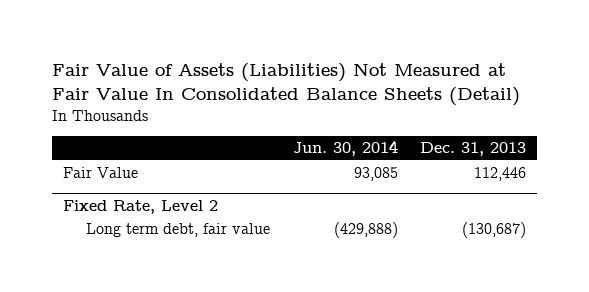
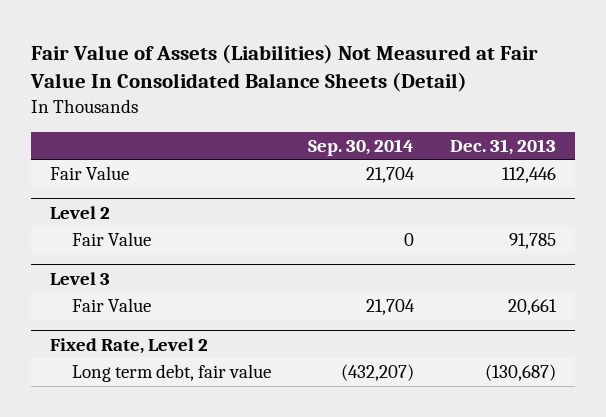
[292,140,398,157] Jun. 30, 2014 -> none
none -> [307,138,414,156] Sep. 30, 2014
none -> [49,205,110,219] Level 2
none -> [71,232,151,247] Fair Value
none -> [49,271,110,285] Level 3
none -> [71,298,151,313] Fair Value

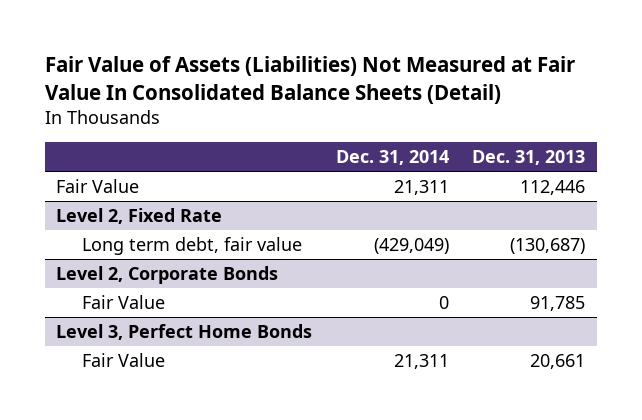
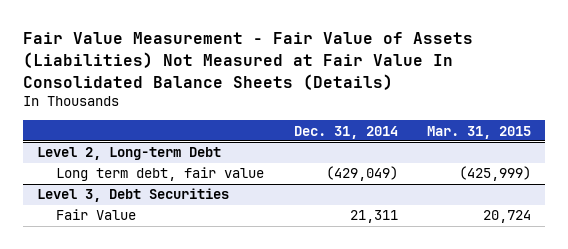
[44,56,575,105] Fair Value of Assets (Liabilities) Not Measured at Fair Value In Consolidated Balance Sheets (Detail) -> [22,32,473,90] Fair Value Measurement - Fair Value of Assets (Liabilities) Not Measured at Fair Value In Consolidated Balance Sheets (Details)
[472,150,586,166] Dec. 31, 2013 -> none
none -> [426,125,531,139] Mar. 31, 2015
[56,178,140,193] Fair Value -> none
[56,207,223,224] Level 2, Fixed Rate -> none
none -> [37,147,222,161] Level 2, Long-term Debt
[56,265,279,284] Level 2, Corporate Bonds -> none
[82,294,166,309] Fair Value -> none
[56,323,313,340] Level 3, Perfect Home Bonds -> none
none -> [37,188,230,203] Level 3, Debt Securities

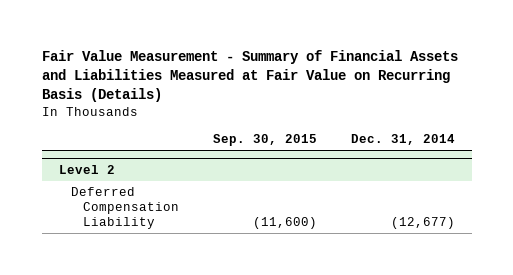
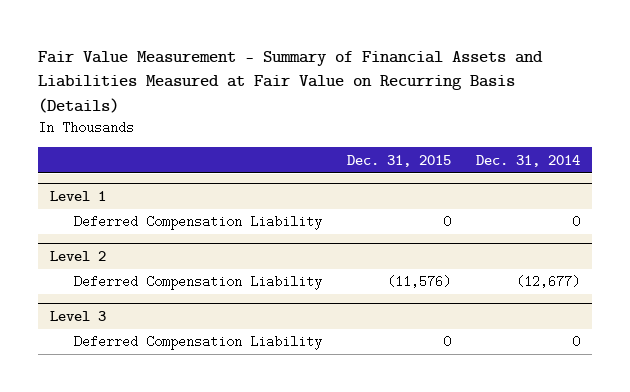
[212,134,317,147] Sep. 30, 2015 -> none
none -> [347,154,452,167] Dec. 31, 2015
none -> [50,190,107,201] Level 1
none -> [74,215,323,231] Deferred Compensation Liability
none -> [50,310,107,321] Level 3
none -> [74,335,323,351] Deferred Compensation Liability

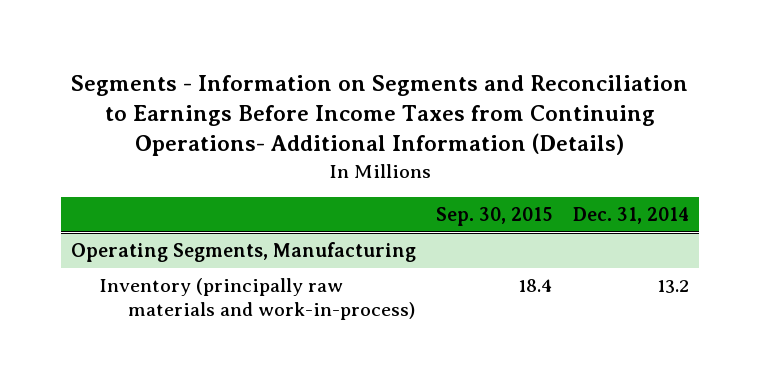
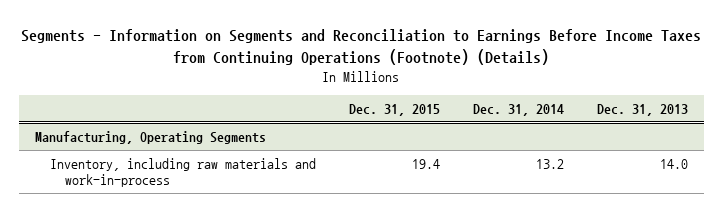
[71,75,689,157] Segments - Information on Segments and Reconciliation to Earnings Before Income Taxes from Continuing Operations- Additional Information (Details) -> [21,29,702,66] Segments - Information on Segments and Reconciliation to Earnings Before Income Taxes from Continuing Operations (Footnote) (Details)
[436,207,554,227] Sep. 30, 2015 -> none
none -> [349,103,441,116] Dec. 31, 2015
none -> [596,103,688,116] Dec. 31, 2013
[70,242,416,263] Operating Segments, Manufacturing -> [35,130,267,144] Manufacturing, Operating Segments
[99,278,415,321] Inventory (principally raw materials and work-in-process) -> [50,157,317,188] Inventory, including raw materials and work-in-process

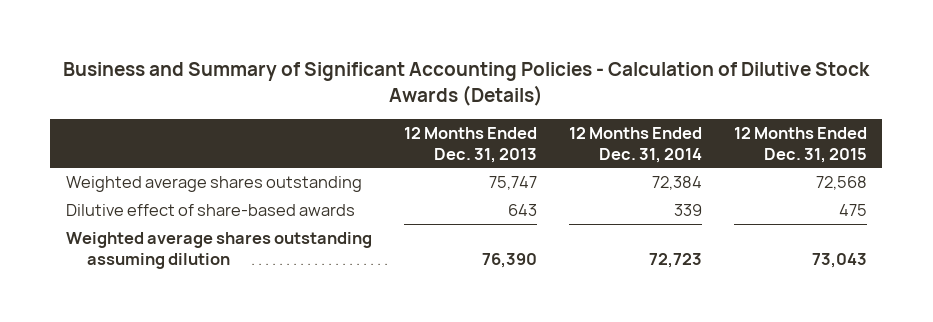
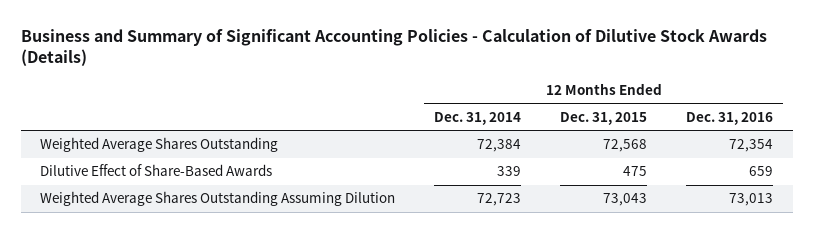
[404,126,538,163] 12 Months Ended Dec. 31, 2013 -> none
none -> [686,111,774,125] Dec. 31, 2016
[66,175,363,192] Weighted average shares outstanding -> [40,137,279,153] Weighted Average Shares Outstanding
[66,203,356,216] Dilutive effect of share-based awards -> [40,164,273,177] Dilutive Effect of Share-Based Awards
[66,231,373,269] Weighted average shares outstanding assuming dilution -> [40,191,396,207] Weighted Average Shares Outstanding Assuming Dilution

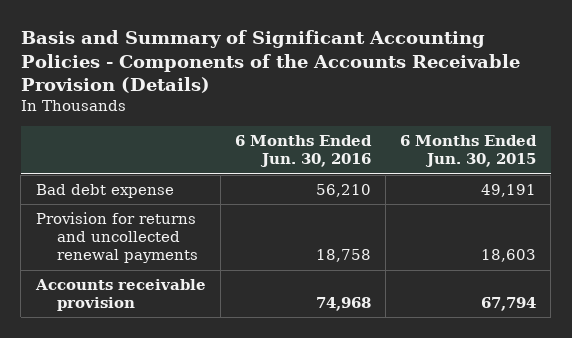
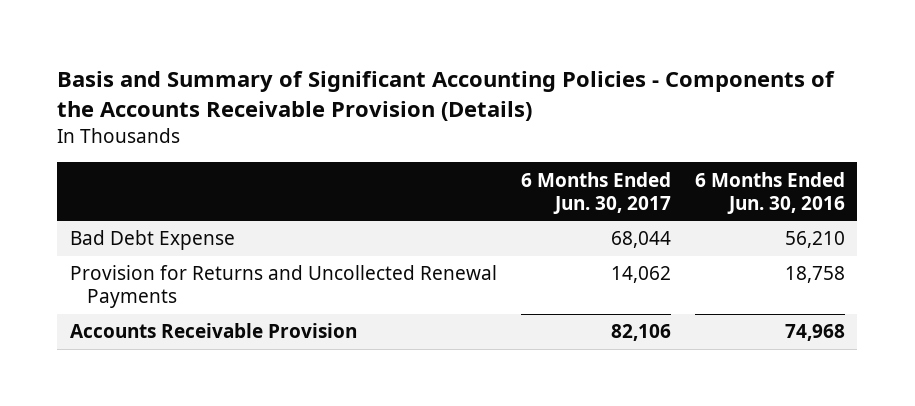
[400,135,538,168] 6 Months Ended Jun. 30, 2015 -> none
none -> [520,171,671,214] 6 Months Ended Jun. 30, 2017
[35,184,174,199] Bad debt expense -> [69,230,235,251] Bad Debt Expense
[35,212,198,264] Provision for returns and uncollected renewal payments -> [69,265,497,309] Provision for Returns and Uncollected Renewal Payments
[34,279,206,312] Accounts receivable provision -> [69,323,357,339] Accounts Receivable Provision

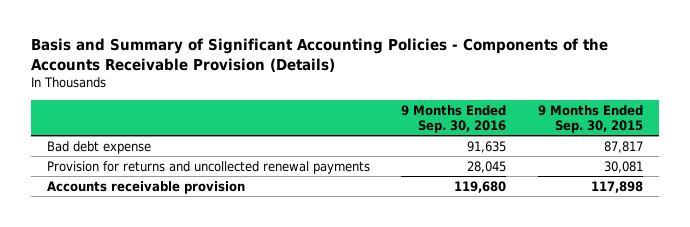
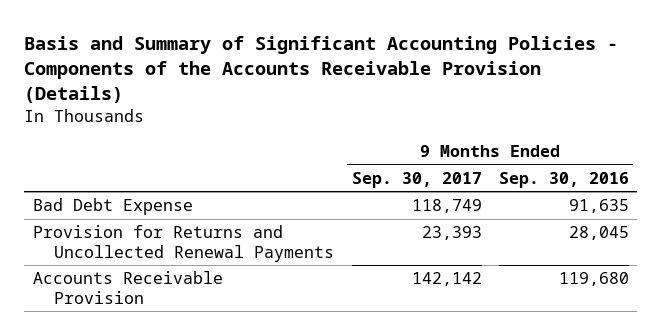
[538,105,644,133] 9 Months Ended Sep. 30, 2015 -> none
none -> [351,171,482,188] Sep. 30, 2017
[46,140,151,154] Bad debt expense -> [32,198,193,216] Bad Debt Expense
[46,160,370,174] Provision for returns and uncollected renewal payments -> [32,225,335,262] Provision for Returns and Uncollected Renewal Payments
[46,180,245,194] Accounts receivable provision -> [32,271,223,304] Accounts Receivable Provision

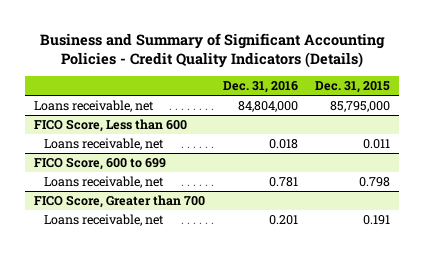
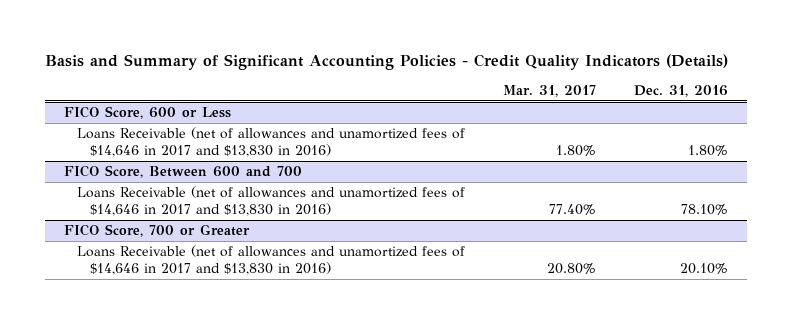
[40,32,386,69] Business and Summary of Significant Accounting Policies - Credit Quality Indicators (Details) -> [44,54,728,71] Basis and Summary of Significant Accounting Policies - Credit Quality Indicators (Details)
[315,81,391,94] Dec. 31, 2015 -> none
none -> [502,85,596,98] Mar. 31, 2017
[34,99,155,112] Loans receivable, net -> none
[43,137,164,150] Loans receivable, net -> none
[43,175,164,188] Loans receivable, net -> none
[43,213,164,226] Loans receivable, net -> none
[34,118,188,132] FICO Score, Less than 600 -> [63,106,231,120] FICO Score, 600 or Less
none -> [76,127,465,158] Loans Receivable (net of allowances and unamortized fees of $14,646 in 2017 and $13,830 in 2016)
[34,156,167,170] FICO Score, 600 to 699 -> [63,165,302,179] FICO Score, Between 600 and 700
none -> [76,186,465,217] Loans Receivable (net of allowances and unamortized fees of $14,646 in 2017 and $13,830 in 2016)
[34,194,206,208] FICO Score, Greater than 700 -> [63,224,250,238] FICO Score, 700 or Greater
none -> [76,245,465,276] Loans Receivable (net of allowances and unamortized fees of $14,646 in 2017 and $13,830 in 2016)

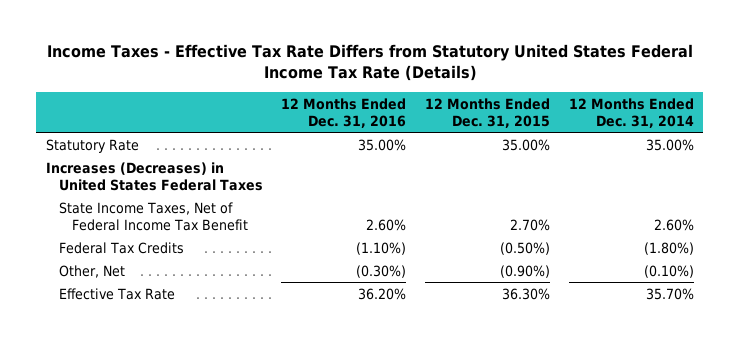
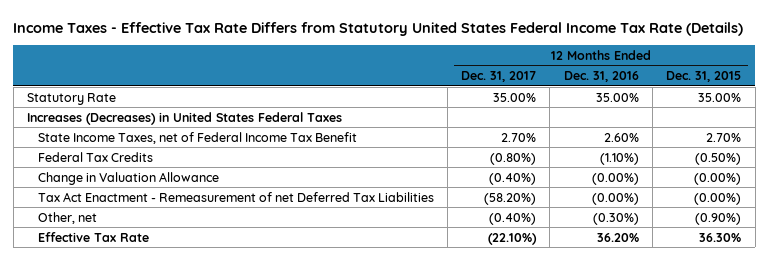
[568,97,694,128] 12 Months Ended Dec. 31, 2014 -> none
none -> [461,71,537,83] Dec. 31, 2017
[58,201,249,231] State Income Taxes, Net of Federal Income Tax Benefit -> [37,131,357,144] State Income Taxes, net of Federal Income Tax Benefit
none -> [37,171,219,185] Change in Valuation Allowance
none -> [37,191,434,202] Tax Act Enactment - Remeasurement of net Deferred Tax Liabilities
[58,264,125,278] Other, Net -> [37,211,97,224] Other, net

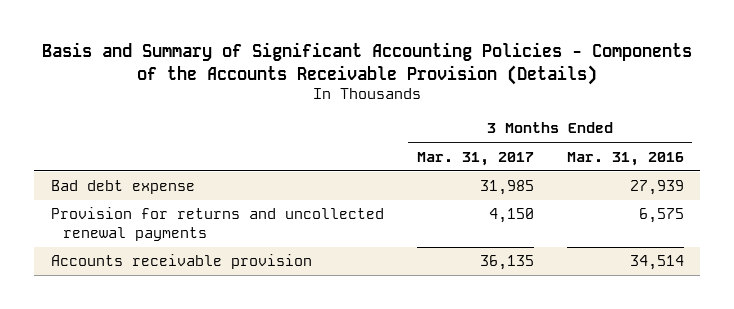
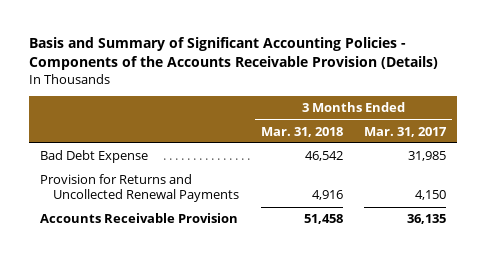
[566,151,684,166] Mar. 31, 2016 -> none
none -> [260,126,343,137] Mar. 31, 2018
[50,180,195,195] Bad debt expense -> [39,150,148,164] Bad Debt Expense
[50,207,384,241] Provision for returns and uncollected renewal payments -> [39,174,239,203] Provision for Returns and Uncollected Renewal Payments
[50,254,312,270] Accounts receivable provision -> [39,213,238,224] Accounts Receivable Provision

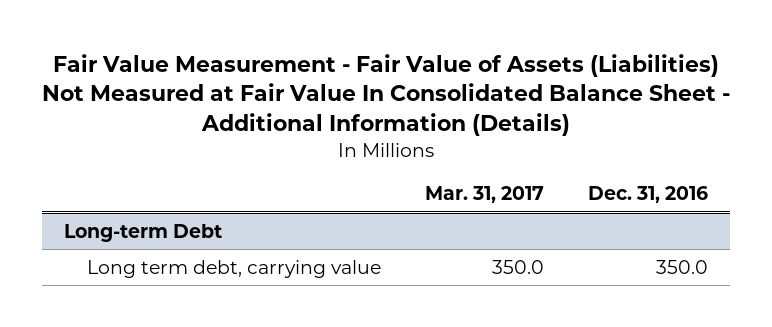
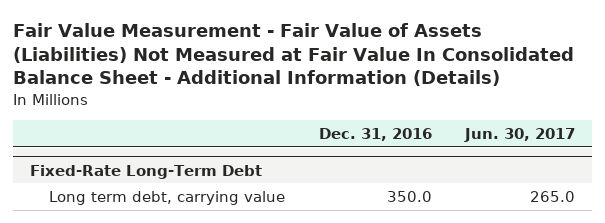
[425,186,545,204] Mar. 31, 2017 -> none
none -> [463,127,575,142] Jun. 30, 2017
[64,223,223,242] Long-term Debt -> [30,164,263,179] Fixed-Rate Long-Term Debt

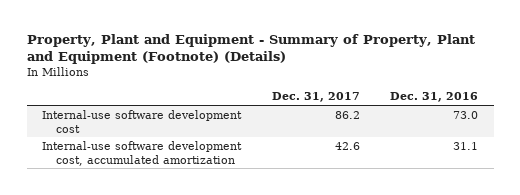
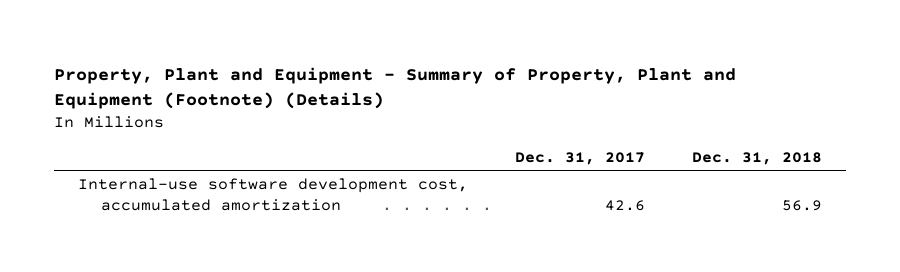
[390,92,479,103] Dec. 31, 2016 -> none
none -> [692,151,823,165] Dec. 31, 2018
[42,109,243,133] Internal-use software development cost -> none

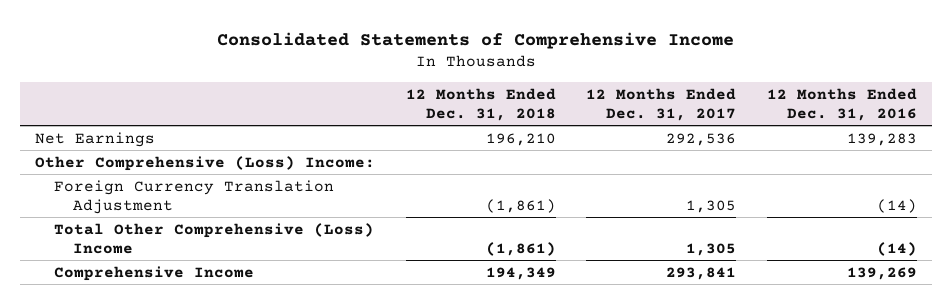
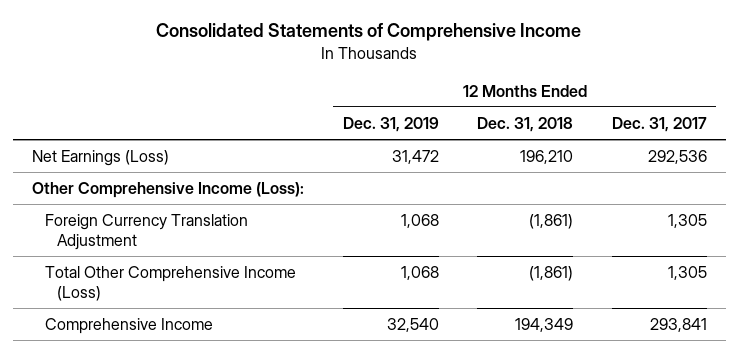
[766,87,917,121] 12 Months Ended Dec. 31, 2016 -> none
none -> [342,116,439,132] Dec. 31, 2019
[35,131,156,147] Net Earnings -> [32,149,170,166] Net Earnings (Loss)
[35,155,376,171] Other Comprehensive (Loss) Income: -> [32,181,305,198] Other Comprehensive Income (Loss):
[53,222,374,254] Total Other Comprehensive (Loss) Income -> [44,265,296,301] Total Other Comprehensive Income (Loss)

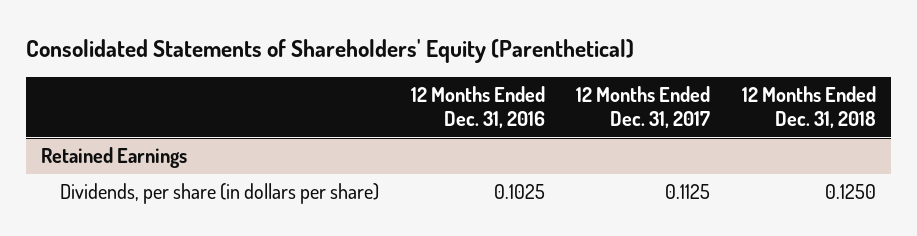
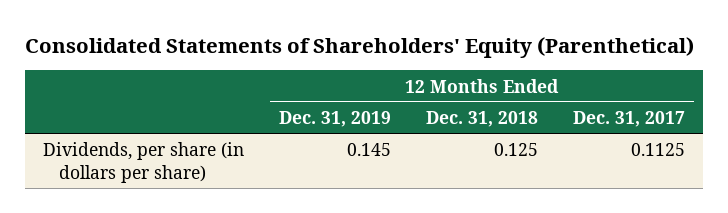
[410,85,545,129] 12 Months Ended Dec. 31, 2016 -> none
none -> [278,110,391,127] Dec. 31, 2019
[41,147,188,169] Retained Earnings -> none
[824,184,876,200] 0.1250 -> [494,143,539,157] 0.125

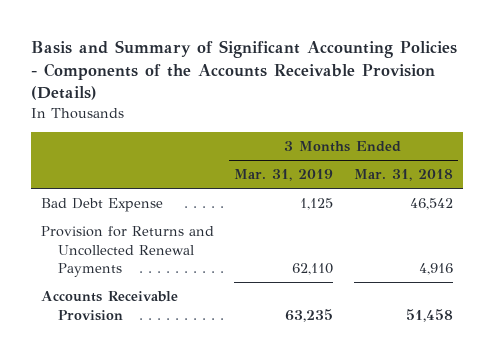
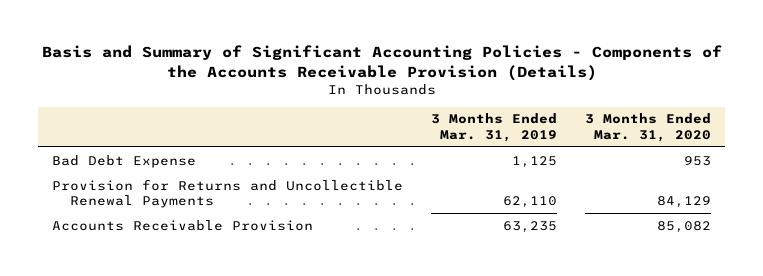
[353,169,453,182] Mar. 31, 2018 -> none
none -> [585,113,712,142] 3 Months Ended Mar. 31, 2020
[40,225,214,278] Provision for Returns and Uncollected Renewal Payments -> [51,178,403,209] Provision for Returns and Uncollectible Renewal Payments

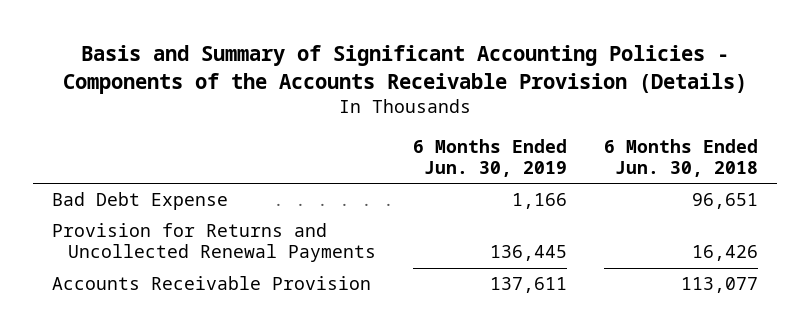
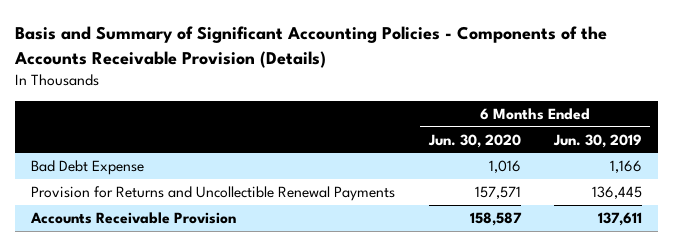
[604,138,759,177] 6 Months Ended Jun. 30, 2018 -> none
none -> [427,133,521,148] Jun. 30, 2020
[51,223,376,263] Provision for Returns and Uncollected Renewal Payments -> [31,186,396,202] Provision for Returns and Uncollectible Renewal Payments

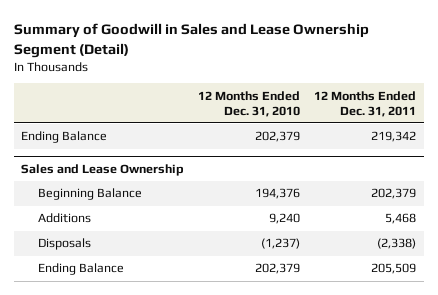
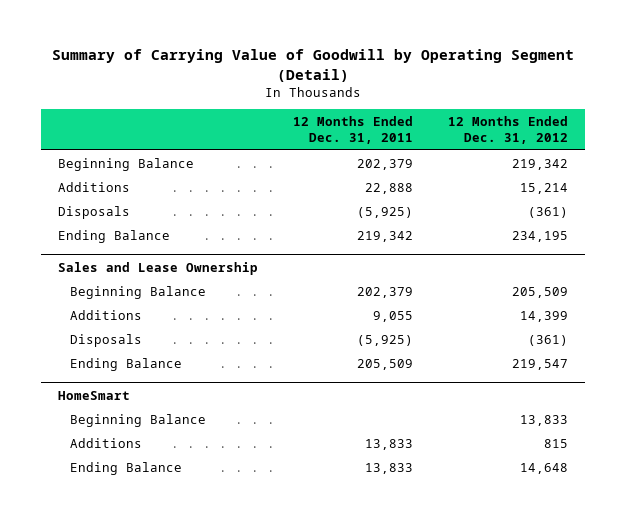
[14,22,370,58] Summary of Goodwill in Sales and Lease Ownership Segment (Detail) -> [51,49,574,82] Summary of Carrying Value of Goodwill by Operating Segment (Detail)
[198,90,301,117] 12 Months Ended Dec. 31, 2010 -> none
none -> [447,116,568,145] 12 Months Ended Dec. 31, 2012
none -> [58,157,195,171] Beginning Balance
none -> [58,181,131,192] Additions
none -> [58,205,131,219] Disposals
[385,213,417,225] 5,468 -> [372,310,413,322] 9,055
[377,238,417,250] (2,338) -> [356,334,413,346] (5,925)
none -> [58,390,131,400] HomeSmart
none -> [70,413,207,427] Beginning Balance
none -> [70,437,143,448] Additions
none -> [70,461,183,475] Ending Balance

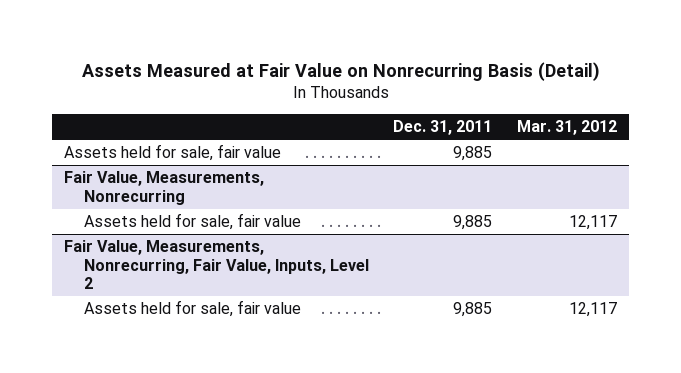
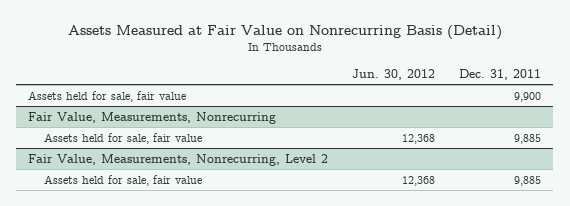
[516,120,617,136] Mar. 31, 2012 -> none
none -> [352,68,436,80] Jun. 30, 2012
[453,146,493,162] 9,885 -> [514,91,542,102] 9,900
[64,240,369,290] Fair Value, Measurements, Nonrecurring, Fair Value, Inputs, Level 2 -> [28,153,329,166] Fair Value, Measurements, Nonrecurring, Level 2

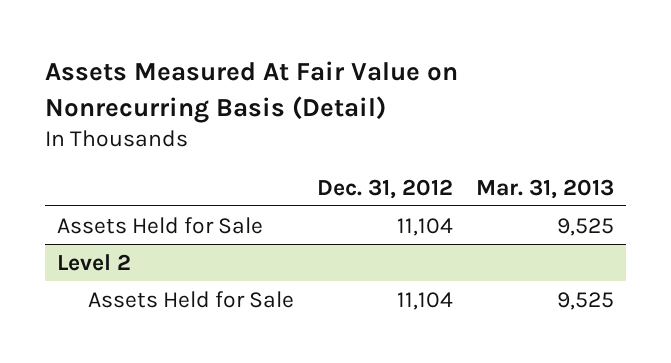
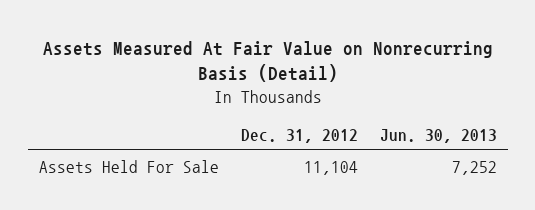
[476,178,615,199] Mar. 31, 2013 -> none
none -> [379,128,497,143] Jun. 30, 2013
[56,253,131,271] Level 2 -> none
[87,290,294,308] Assets Held for Sale -> none
[56,216,263,234] Assets Held for Sale -> [38,159,219,173] Assets Held For Sale

